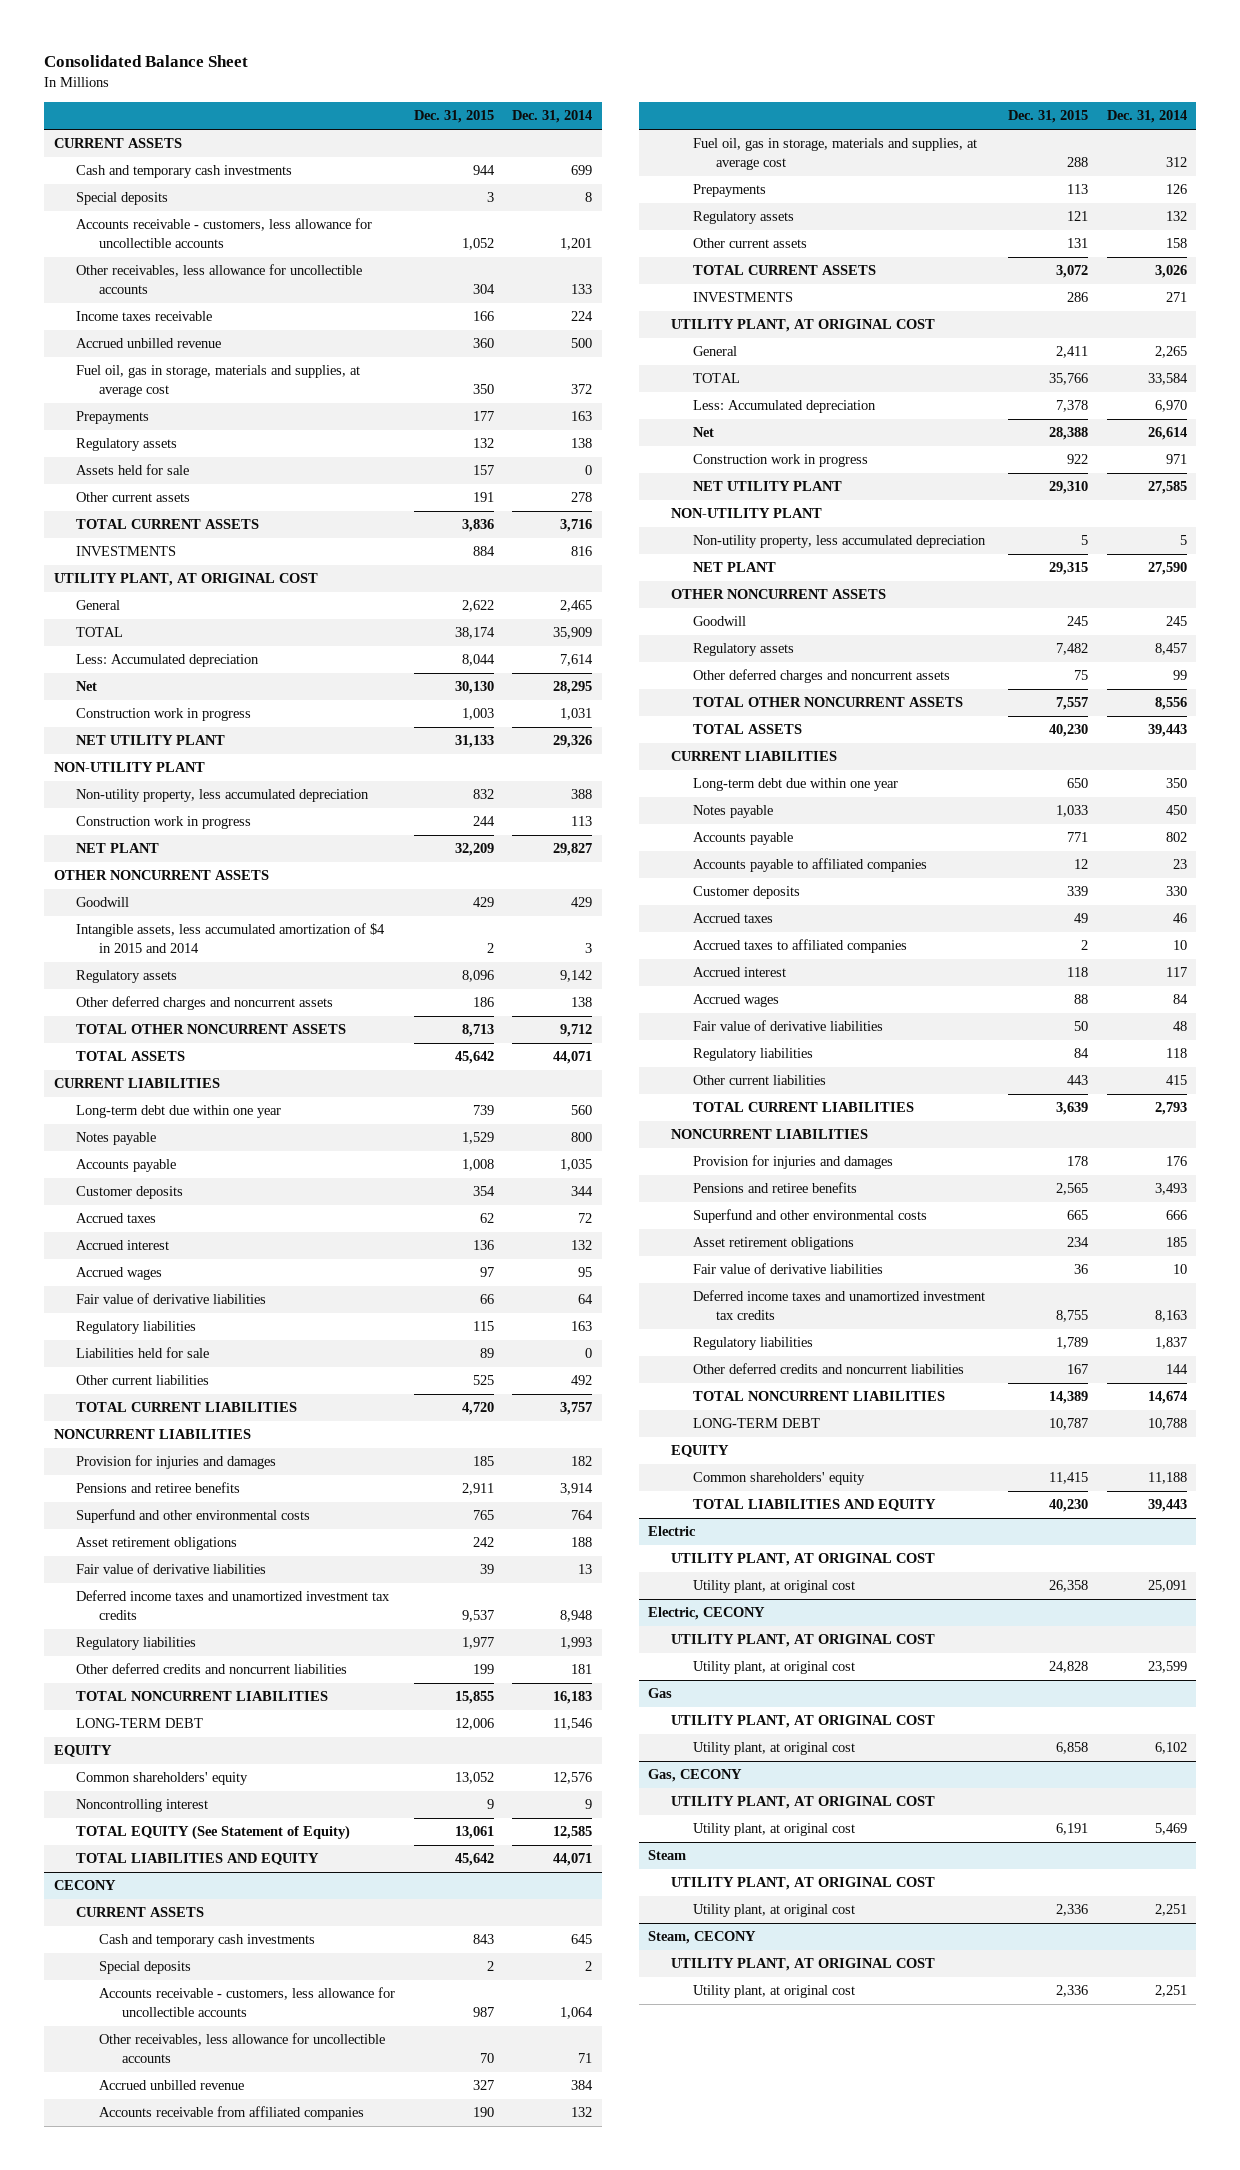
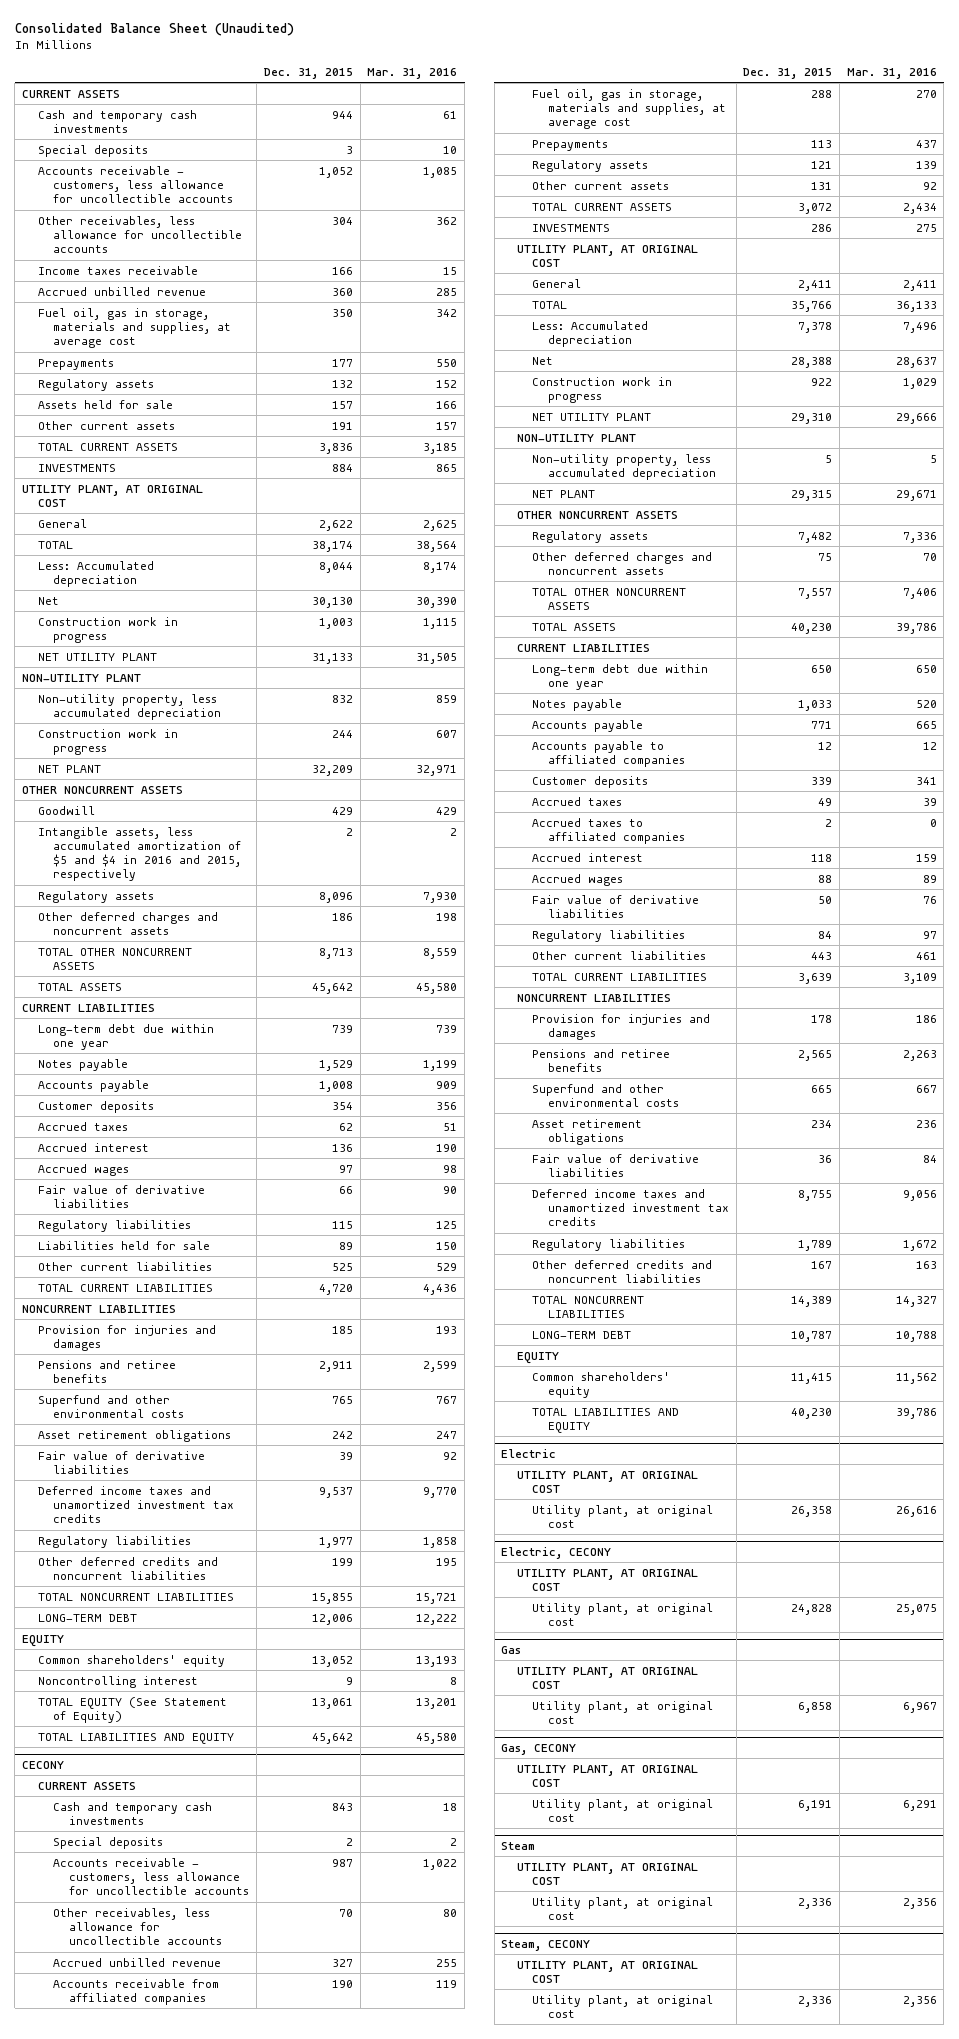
[44,55,249,68] Consolidated Balance Sheet -> [14,23,294,37] Consolidated Balance Sheet (Unaudited)
[512,110,593,124] Dec. 31, 2014 -> none
none -> [367,67,458,79] Mar. 31, 2016
[76,923,386,953] Intangible assets, less accumulated amortization of $4 in 2015 and 2014 -> [37,826,242,882] Intangible assets, less accumulated amortization of $5 and $4 in 2016 and 2015, respectively
[693,616,747,627] Goodwill -> none

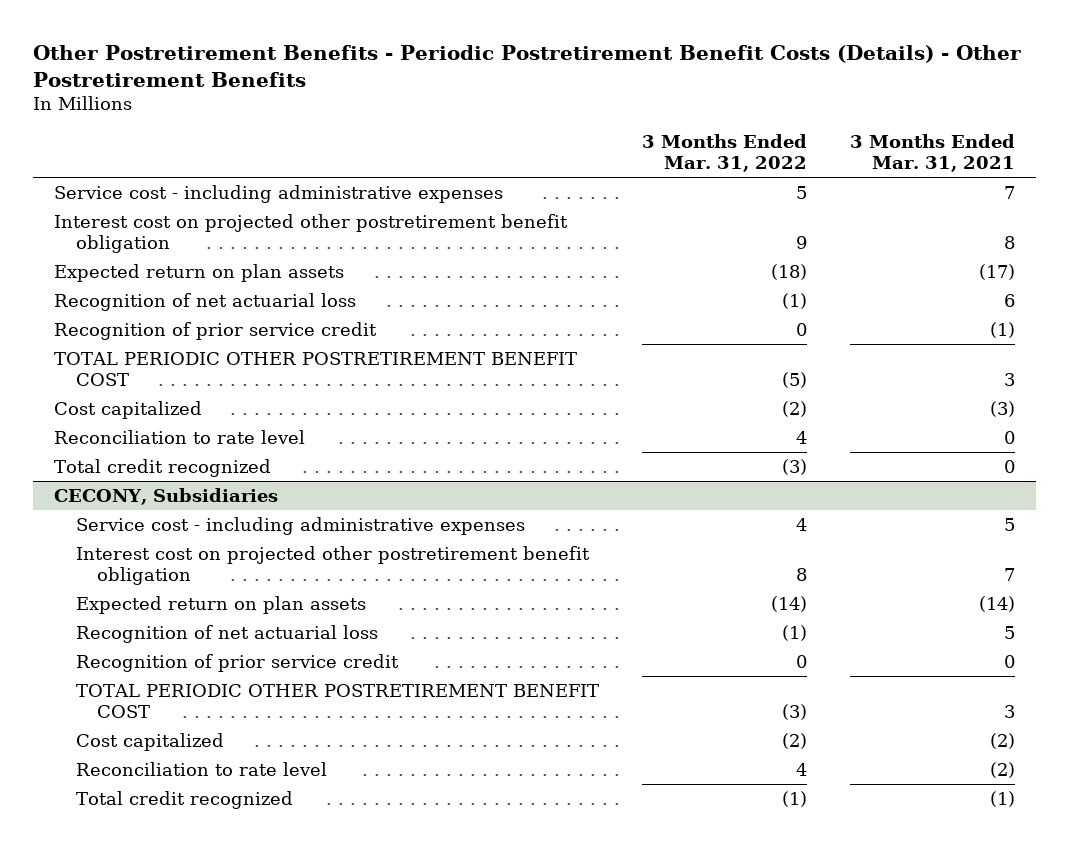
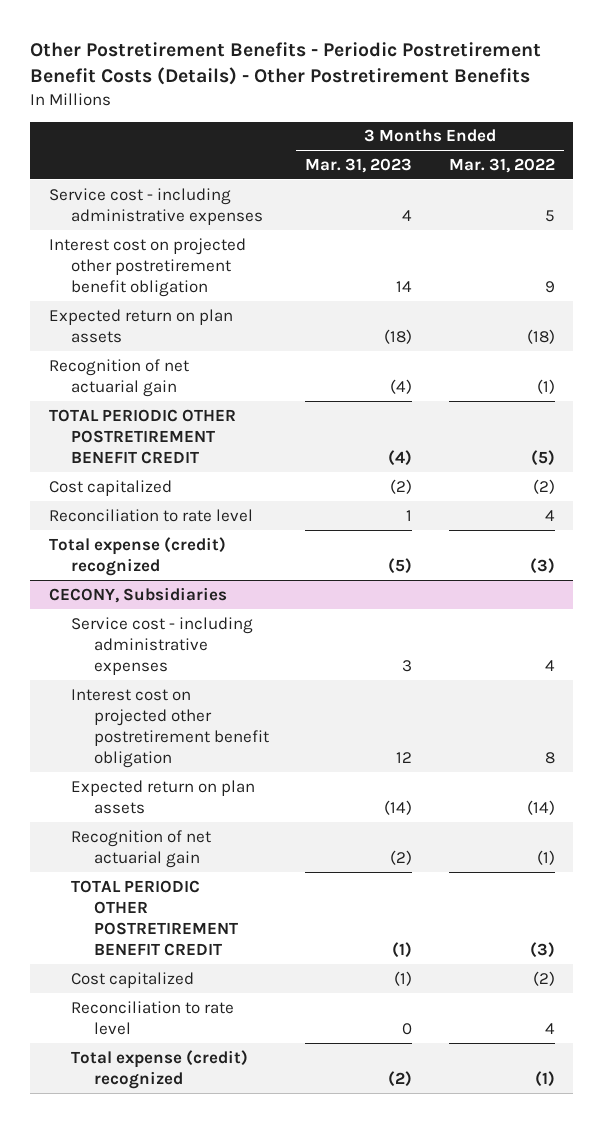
[849,133,1015,173] 3 Months Ended Mar. 31, 2021 -> none
none -> [305,157,413,173] Mar. 31, 2023
[54,321,378,340] Recognition of prior service credit -> none
[54,292,357,311] Recognition of net actuarial loss -> [48,358,189,397] Recognition of net actuarial gain
[54,351,578,387] TOTAL PERIODIC OTHER POSTRETIREMENT BENEFIT COST -> [48,408,236,464] TOTAL PERIODIC OTHER POSTRETIREMENT BENEFIT CREDIT
[54,458,272,477] Total credit recognized -> [48,536,226,576] Total expense (credit) recognized
[75,653,399,672] Recognition of prior service credit -> none
[75,624,378,643] Recognition of net actuarial loss -> [71,829,212,868] Recognition of net actuarial gain
[75,683,599,719] TOTAL PERIODIC OTHER POSTRETIREMENT BENEFIT COST -> [71,879,238,956] TOTAL PERIODIC OTHER POSTRETIREMENT BENEFIT CREDIT
[75,790,293,809] Total credit recognized -> [71,1049,249,1089] Total expense (credit) recognized

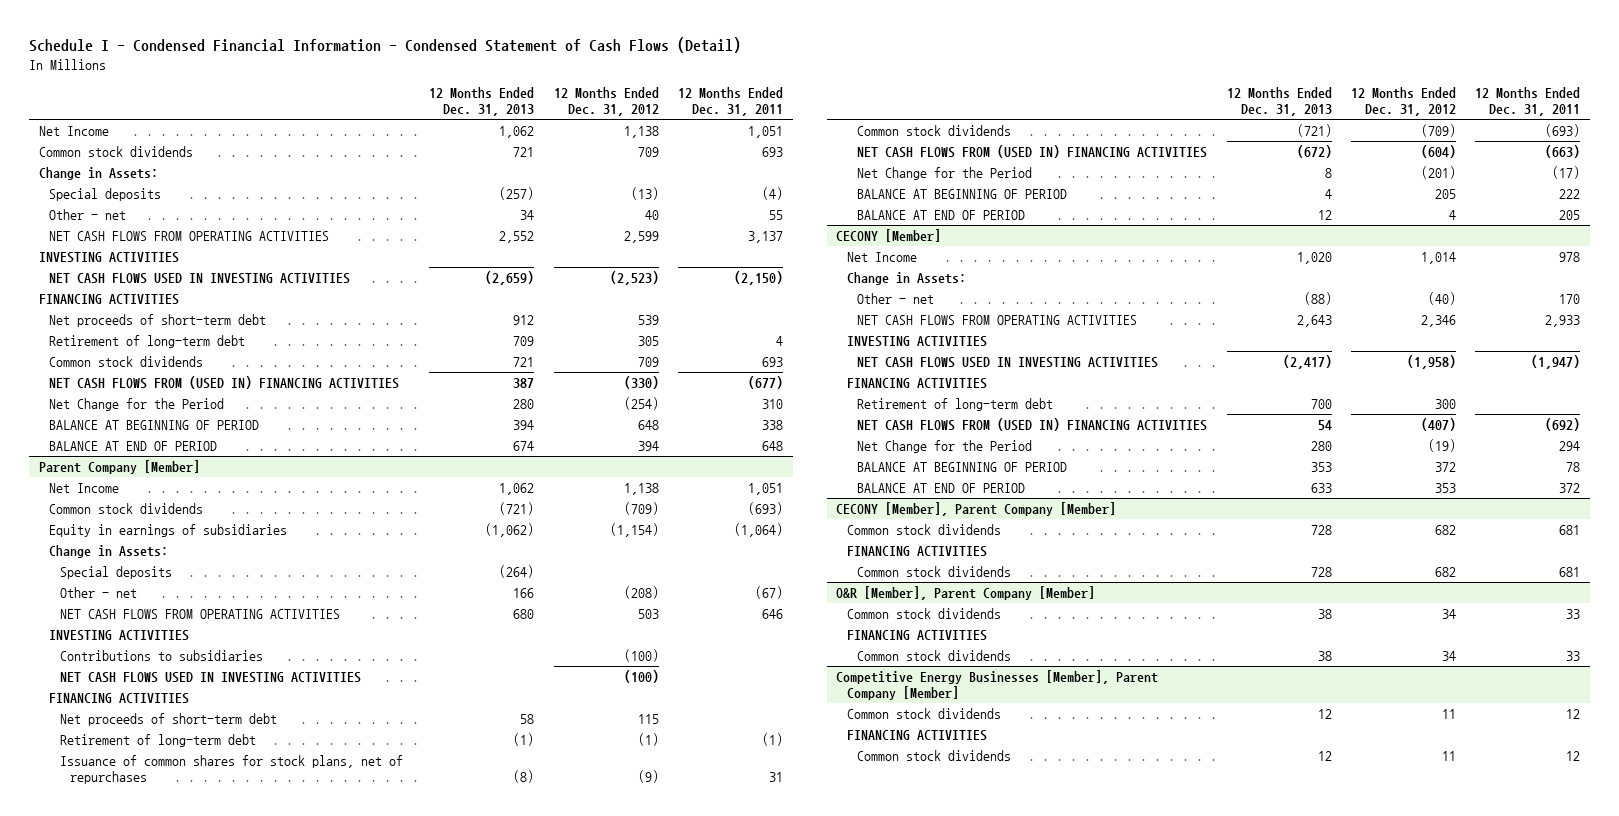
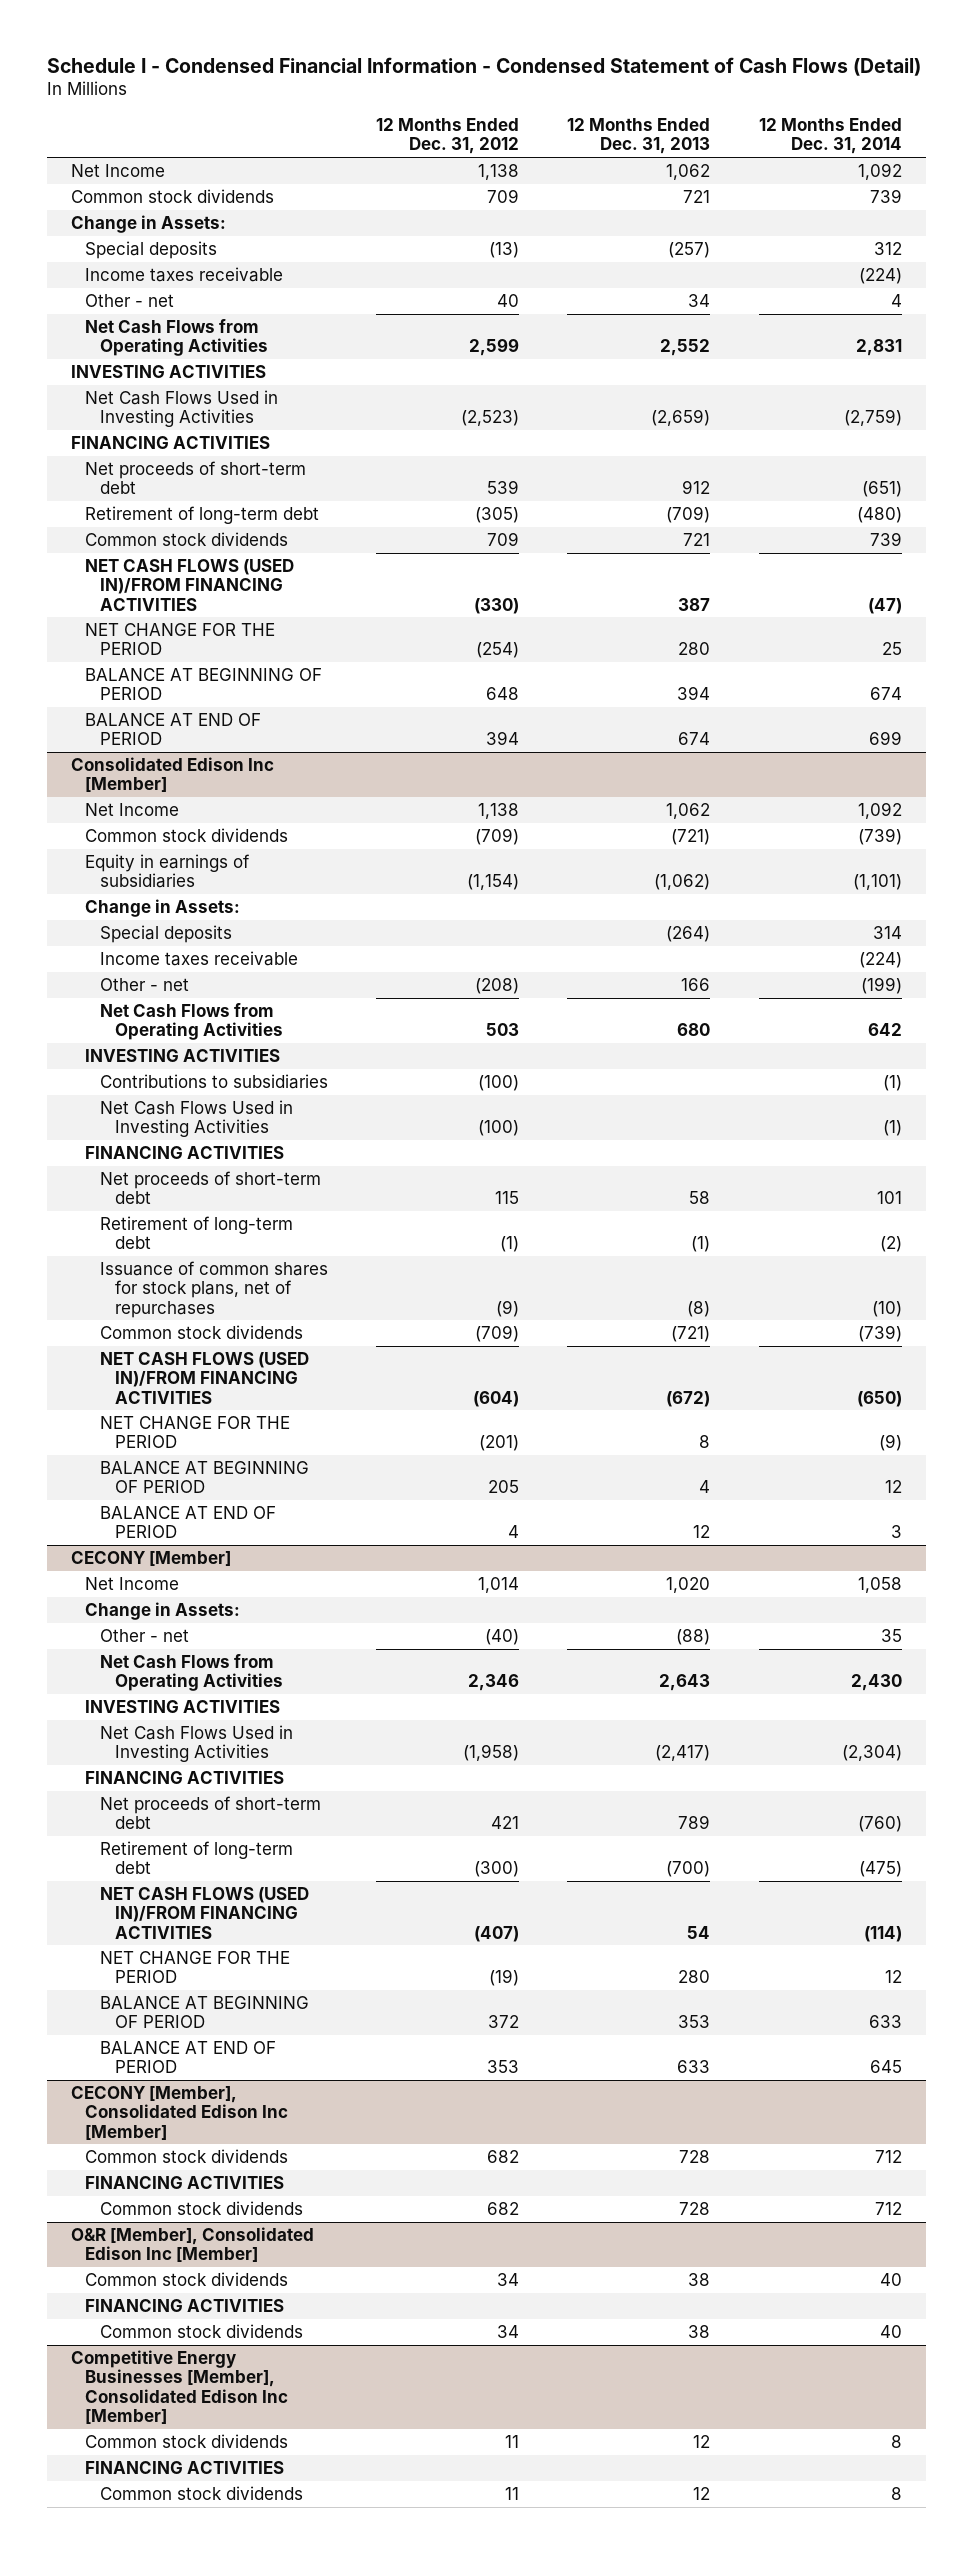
[677,86,783,117] 12 Months Ended Dec. 31, 2011 -> none
none -> [758,118,902,155] 12 Months Ended Dec. 31, 2014
none -> [85,266,284,282] Income taxes receivable
[49,230,330,241] NET CASH FLOWS FROM OPERATING ACTIVITIES -> [85,318,269,357] Net Cash Flows from Operating Activities
[49,272,351,284] NET CASH FLOWS USED IN INVESTING ACTIVITIES -> [85,389,279,428] Net Cash Flows Used in Investing Activities
[513,335,535,346] 709 -> [666,505,711,523] (709)
[637,335,659,346] 305 -> [475,506,520,523] (305)
[49,375,400,389] NET CASH FLOWS FROM (USED IN) FINANCING ACTIVITIES -> [85,558,295,611] NET CASH FLOWS (USED IN)/FROM FINANCING ACTIVITIES
[49,397,225,411] Net Change for the Period -> [85,622,276,656] NET CHANGE FOR THE PERIOD
[38,459,200,474] Parent Company [Member] -> none
none -> [70,756,274,793] Consolidated Edison Inc [Member]
none -> [100,950,299,966] Income taxes receivable
[59,608,340,619] NET CASH FLOWS FROM OPERATING ACTIVITIES -> [100,1002,284,1041] Net Cash Flows from Operating Activities
[59,671,361,683] NET CASH FLOWS USED IN INVESTING ACTIVITIES -> [100,1099,294,1138] Net Cash Flows Used in Investing Activities
[857,144,1208,158] NET CASH FLOWS FROM (USED IN) FINANCING ACTIVITIES -> [100,1351,310,1404] NET CASH FLOWS (USED IN)/FROM FINANCING ACTIVITIES
[857,166,1033,180] Net Change for the Period -> [100,1415,291,1449] NET CHANGE FOR THE PERIOD
[857,314,1138,325] NET CASH FLOWS FROM OPERATING ACTIVITIES -> [100,1653,284,1692] Net Cash Flows from Operating Activities
[857,356,1159,368] NET CASH FLOWS USED IN INVESTING ACTIVITIES -> [100,1724,294,1763] Net Cash Flows Used in Investing Activities
none -> [100,1795,322,1830] Net proceeds of short-term debt
[1310,398,1332,409] 700 -> [666,1861,711,1878] (700)
[1435,398,1457,409] 300 -> [474,1861,520,1878] (300)
[857,417,1208,431] NET CASH FLOWS FROM (USED IN) FINANCING ACTIVITIES -> [100,1886,310,1939] NET CASH FLOWS (USED IN)/FROM FINANCING ACTIVITIES
[857,439,1033,453] Net Change for the Period -> [100,1950,291,1984] NET CHANGE FOR THE PERIOD
[836,501,1117,516] CECONY [Member], Parent Company [Member] -> none
none -> [70,2085,289,2140] CECONY [Member], Consolidated Edison Inc [Member]
[836,585,1096,600] O&R [Member], Parent Company [Member] -> none
none -> [70,2226,314,2263] O&R [Member], Consolidated Edison Inc [Member]
[836,669,1159,701] Competitive Energy Businesses [Member], Parent Company [Member] -> none
none -> [70,2349,289,2425] Competitive Energy Businesses [Member], Consolidated Edison Inc [Member]

